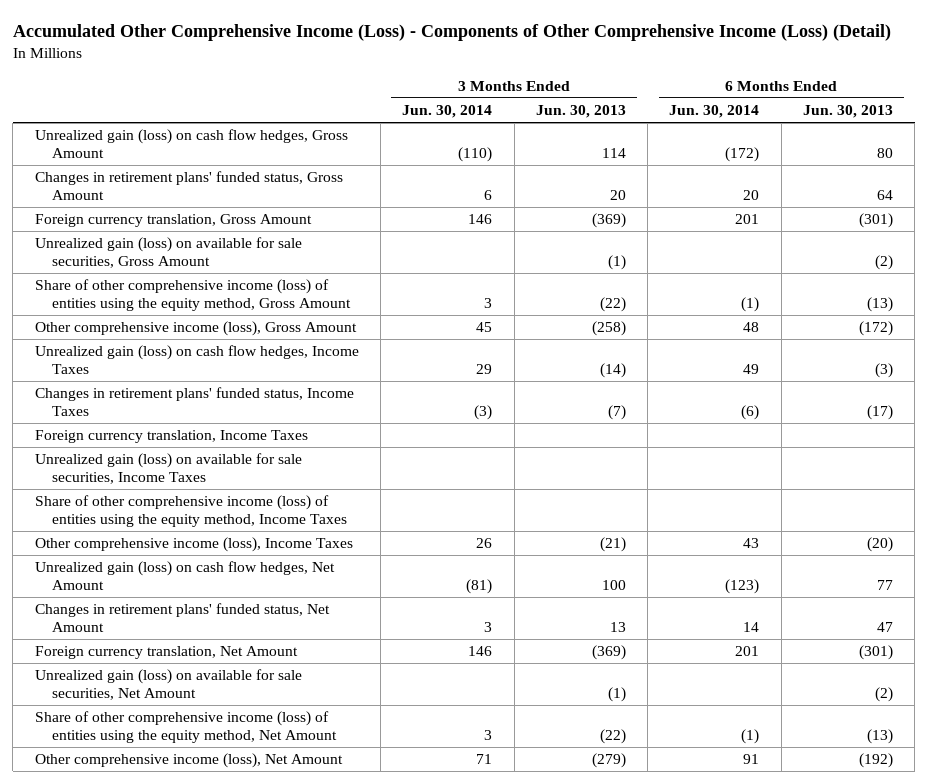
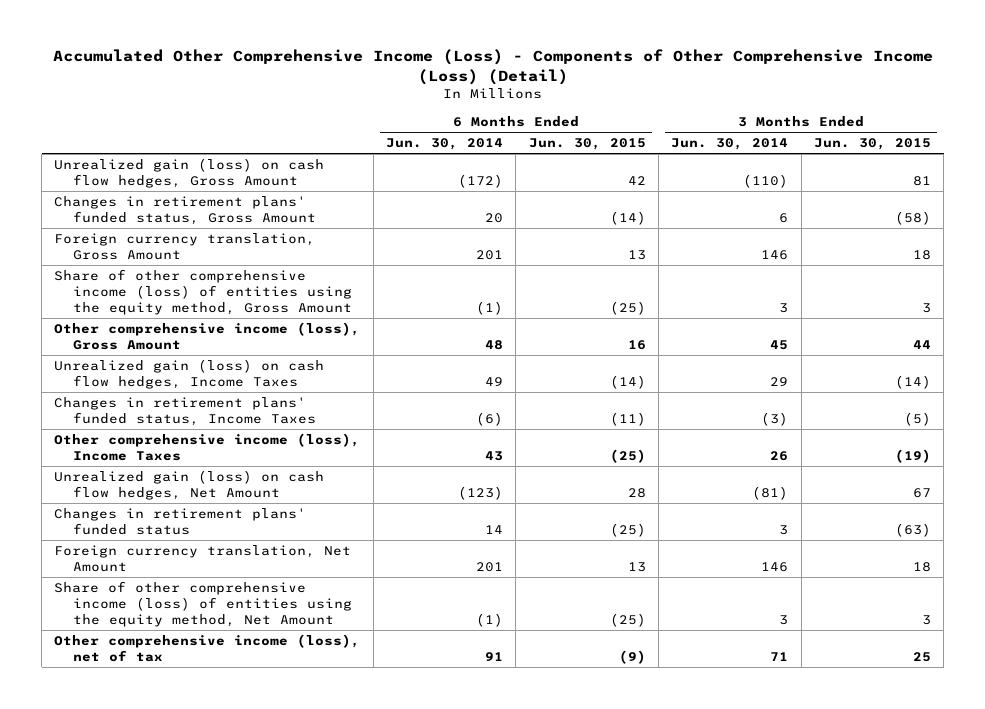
[535,105,626,119] Jun. 30, 2013 -> none
[803,105,894,119] Jun. 30, 2013 -> none
none -> [528,138,646,151] Jun. 30, 2015
none -> [813,138,931,151] Jun. 30, 2015
[34,237,302,269] Unrealized gain (loss) on available for sale securities, Gross Amount -> none
[34,430,308,444] Foreign currency translation, Income Taxes -> none
[34,453,302,485] Unrealized gain (loss) on available for sale securities, Income Taxes -> none
[34,495,347,528] Share of other comprehensive income (loss) of entities using the equity method, Income Taxes -> none
[34,603,330,633] Changes in retirement plans' funded status, Net Amount -> [54,508,307,536] Changes in retirement plans' funded status
[34,669,302,701] Unrealized gain (loss) on available for sale securities, Net Amount -> none
[34,753,343,769] Other comprehensive income (loss), Net Amount -> [54,634,361,663] Other comprehensive income (loss), net of tax

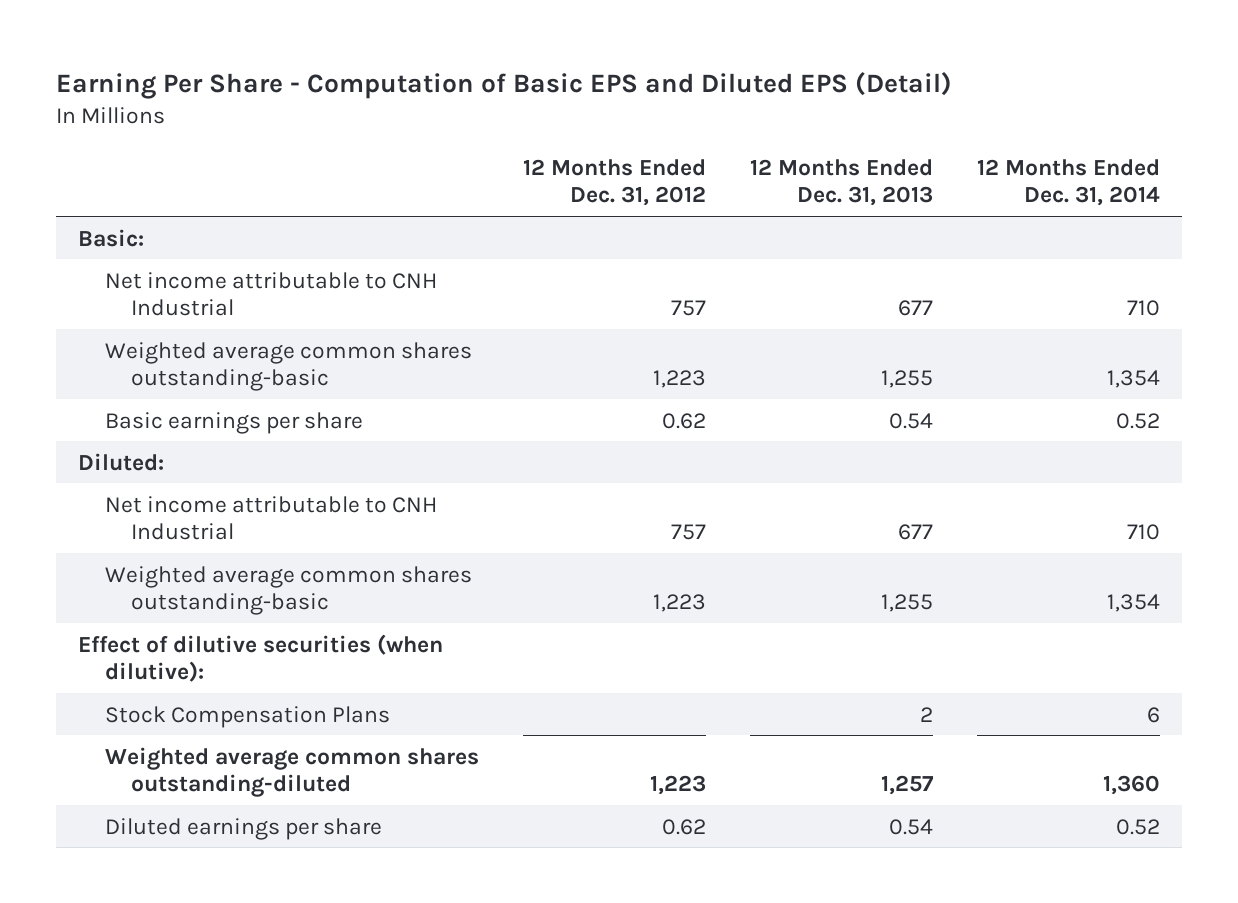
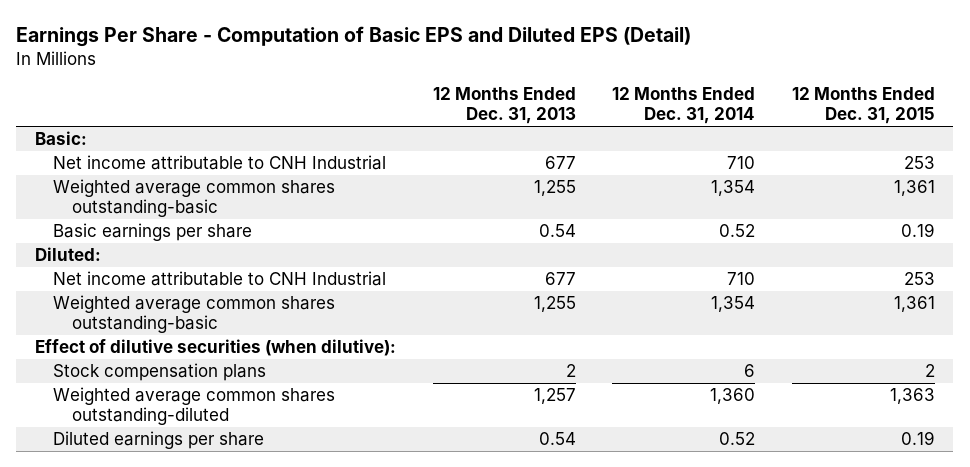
[55,71,952,99] Earning Per Share - Computation of Basic EPS and Diluted EPS (Detail) -> [16,26,692,48] Earnings Per Share - Computation of Basic EPS and Diluted EPS (Detail)
[522,158,706,207] 12 Months Ended Dec. 31, 2012 -> none
none -> [792,87,936,125] 12 Months Ended Dec. 31, 2015
[104,705,390,728] Stock Compensation Plans -> [53,363,267,382] Stock compensation plans

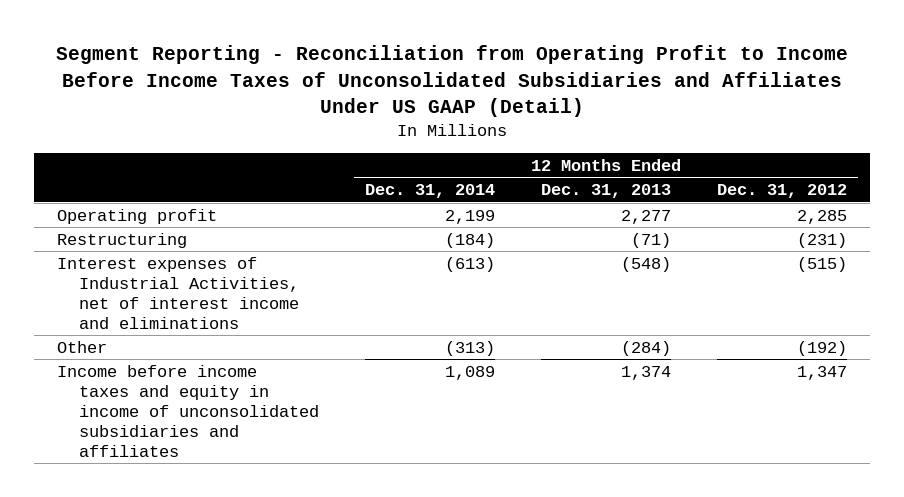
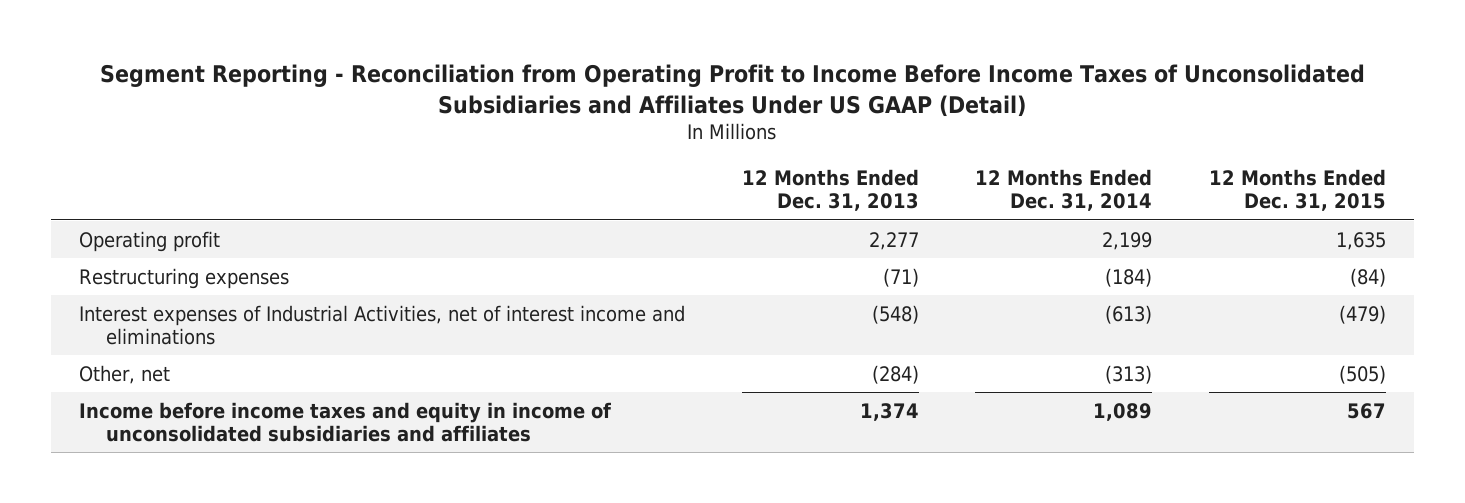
[716,184,847,199] Dec. 31, 2012 -> none
none -> [1208,169,1386,212] 12 Months Ended Dec. 31, 2015
[56,232,187,248] Restructuring -> [79,267,290,289] Restructuring expenses
[56,340,107,353] Other -> [79,364,171,384] Other, net

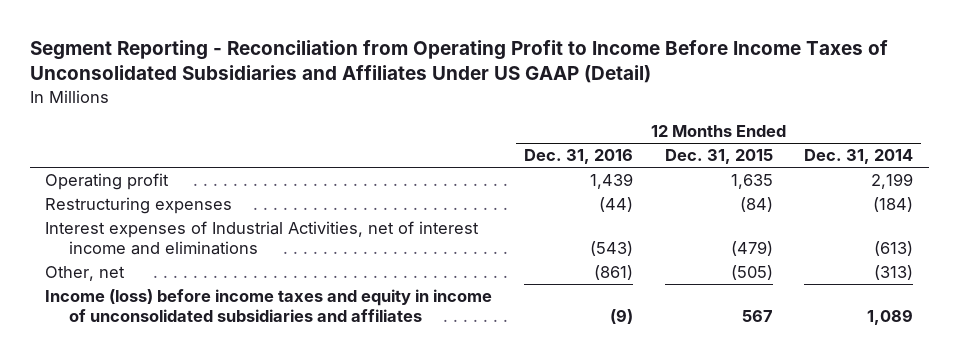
[741,169,919,212] 12 Months Ended Dec. 31, 2013 -> none
none -> [524,149,634,165] Dec. 31, 2016
[79,401,612,443] Income before income taxes and equity in income of unconsolidated subsidiaries and affiliates -> [45,289,493,322] Income (loss) before income taxes and equity in income of unconsolidated subsidiaries and affiliates

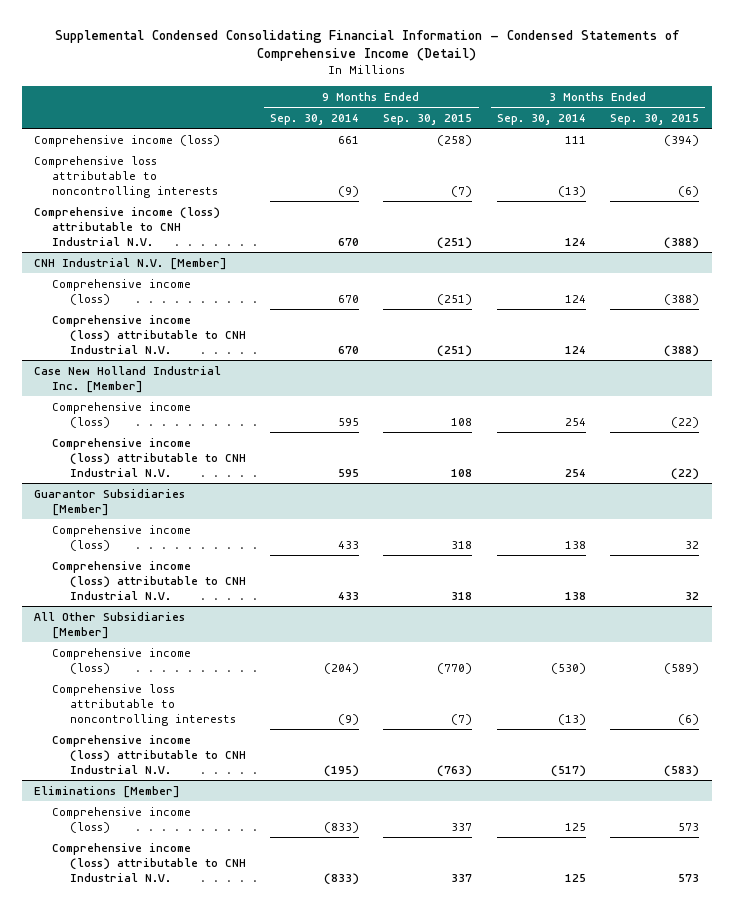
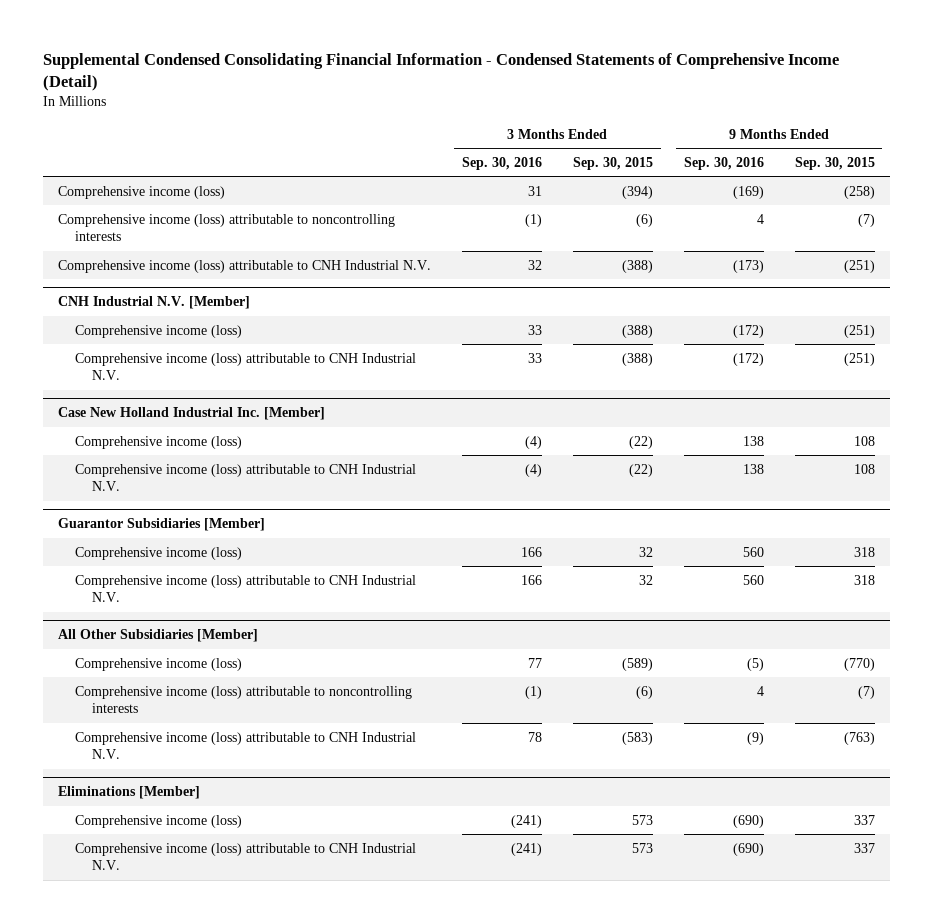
[269,113,359,125] Sep. 30, 2014 -> none
[496,113,586,125] Sep. 30, 2014 -> none
none -> [461,156,542,170] Sep. 30, 2016
none -> [683,156,764,170] Sep. 30, 2016
[34,155,218,198] Comprehensive loss attributable to noncontrolling interests -> [58,213,396,242] Comprehensive income (loss) attributable to noncontrolling interests
[51,683,236,726] Comprehensive loss attributable to noncontrolling interests -> [75,685,413,714] Comprehensive income (loss) attributable to noncontrolling interests

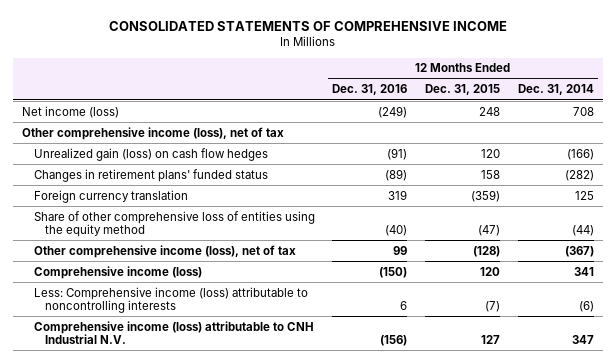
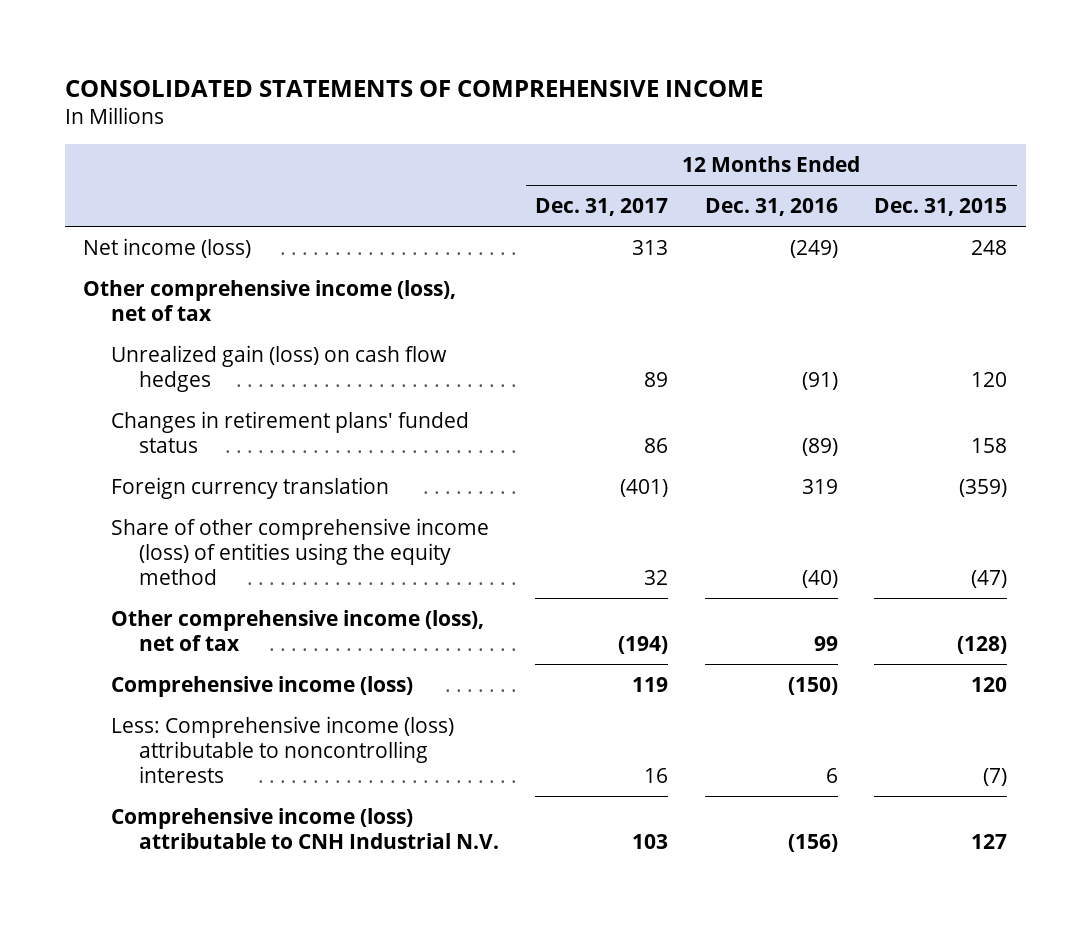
[517,84,594,96] Dec. 31, 2014 -> none
none -> [535,198,669,217] Dec. 31, 2017
[33,210,315,237] Share of other comprehensive loss of entities using the equity method -> [110,517,489,585] Share of other comprehensive income (loss) of entities using the equity method

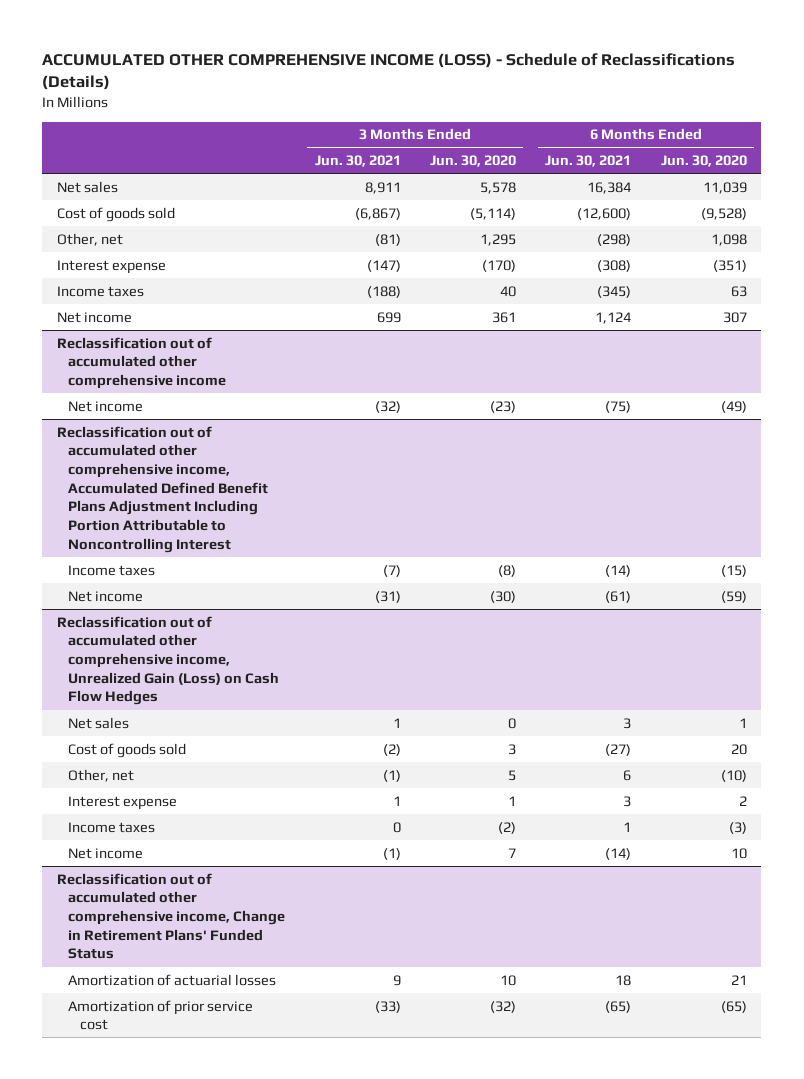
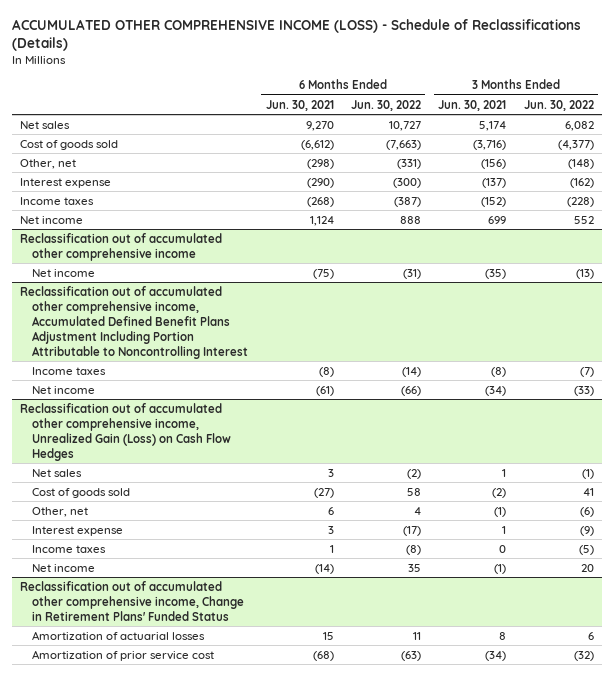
[430,154,517,167] Jun. 30, 2020 -> none
[660,154,747,167] Jun. 30, 2020 -> none
none -> [350,99,421,111] Jun. 30, 2022
none -> [523,99,594,111] Jun. 30, 2022
[364,181,401,194] 8,911 -> [479,120,507,131] 5,174
[587,181,632,194] 16,384 -> [305,120,334,131] 9,270
[354,207,401,220] (6,867) -> [473,139,507,150] (3,716)
[577,207,632,220] (12,600) -> [300,139,334,150] (6,612)
[374,233,401,246] (81) -> [481,158,507,169] (156)
[366,259,401,272] (147) -> [482,177,507,188] (137)
[597,259,632,272] (308) -> [306,177,334,188] (290)
[366,285,401,298] (188) -> [481,196,507,207] (152)
[597,285,632,298] (345) -> [306,196,334,207] (268)
[374,400,401,413] (32) -> [485,268,507,279] (35)
[382,564,401,577] (7) -> [491,366,507,377] (8)
[605,564,632,577] (14) -> [318,366,334,377] (8)
[374,590,401,603] (31) -> [485,385,507,396] (34)
[392,974,401,986] 9 -> [499,631,507,640] 8
[615,974,632,986] 18 -> [322,631,334,640] 15
[374,1000,401,1013] (33) -> [485,650,507,661] (34)
[605,1000,632,1013] (65) -> [312,650,334,661] (68)

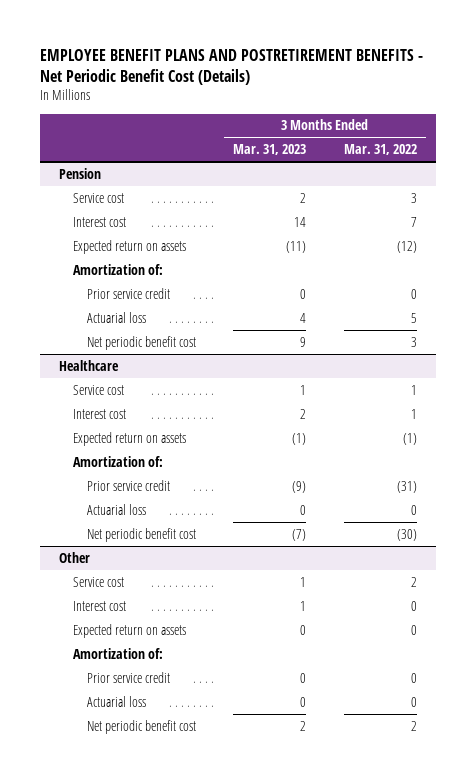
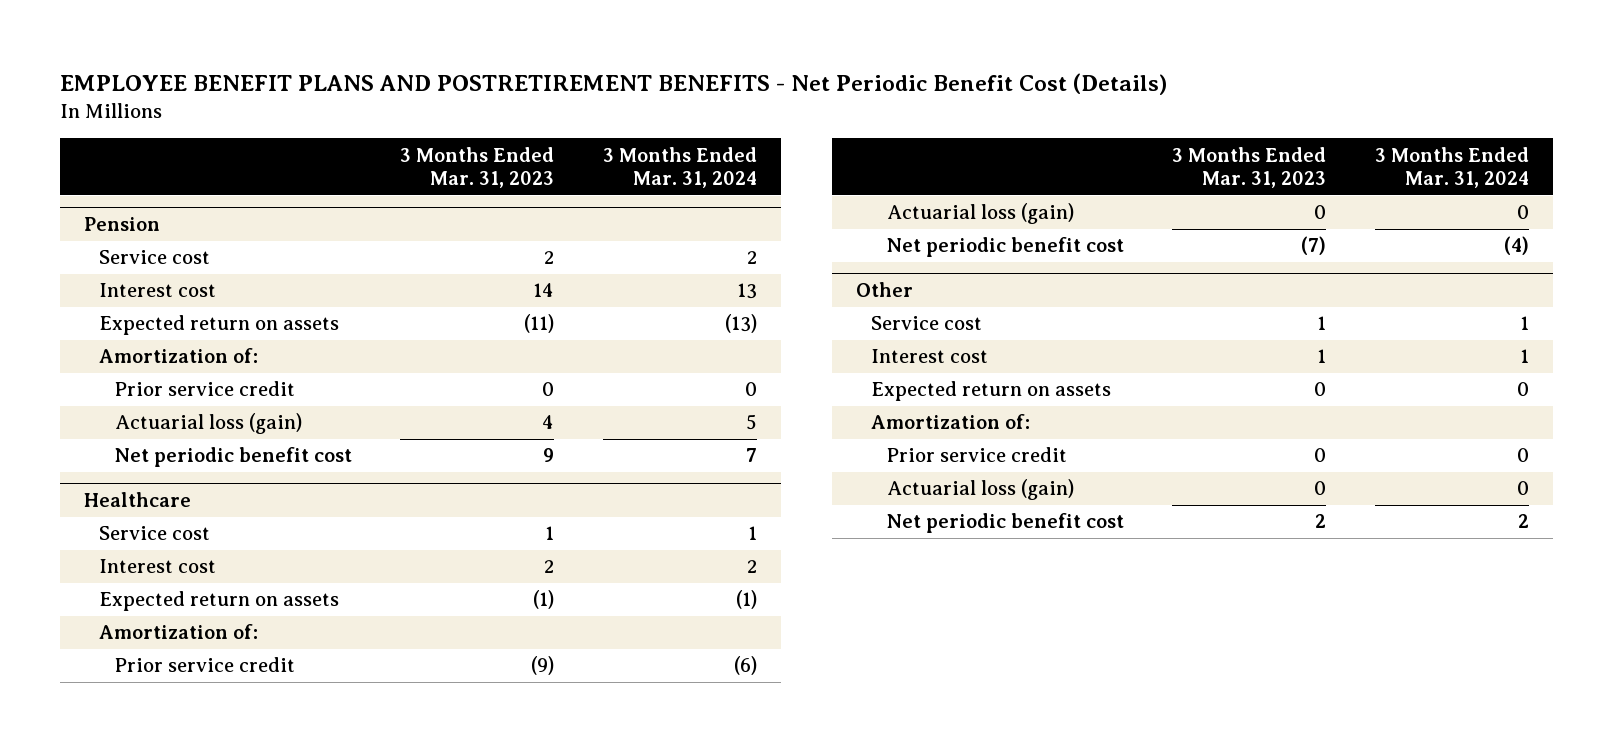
[343,144,417,156] Mar. 31, 2022 -> none
none -> [603,146,758,188] 3 Months Ended Mar. 31, 2024
[86,311,146,323] Actuarial loss -> [114,413,302,435] Actuarial loss (gain)
[86,503,146,515] Actuarial loss -> [886,203,1074,225] Actuarial loss (gain)
[86,695,146,707] Actuarial loss -> [886,479,1074,501] Actuarial loss (gain)

